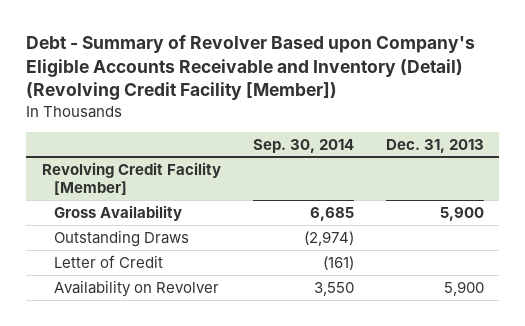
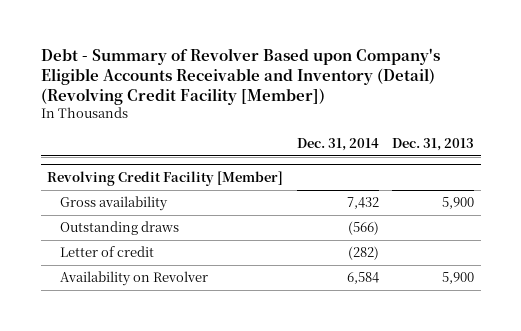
[252,138,354,153] Sep. 30, 2014 -> none
none -> [296,137,379,151] Dec. 31, 2014
[53,204,182,221] Gross Availability -> [60,196,169,212] Gross availability
[53,229,189,247] Outstanding Draws -> [60,221,180,236] Outstanding draws
[53,254,163,268] Letter of Credit -> [60,246,155,258] Letter of credit

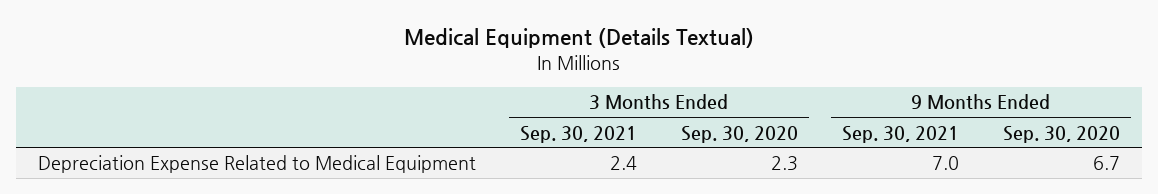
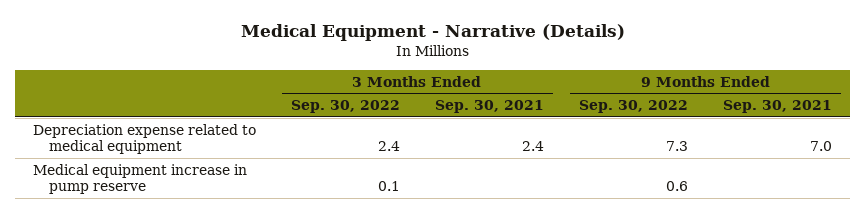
[404,28,755,49] Medical Equipment (Details Textual) -> [240,23,625,41] Medical Equipment - Narrative (Details)
[681,125,799,143] Sep. 30, 2020 -> none
[1003,125,1121,143] Sep. 30, 2020 -> none
none -> [290,100,400,114] Sep. 30, 2022
none -> [579,100,689,114] Sep. 30, 2022
[38,155,477,174] Depreciation Expense Related to Medical Equipment -> [32,123,256,155] Depreciation expense related to medical equipment
none -> [32,163,247,195] Medical equipment increase in pump reserve

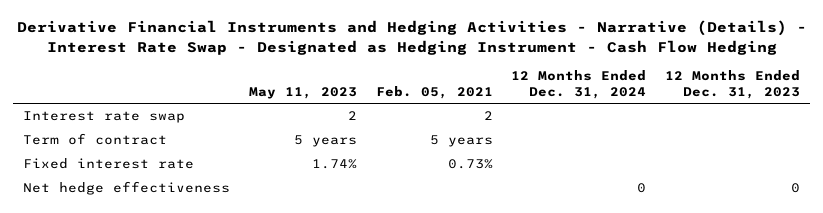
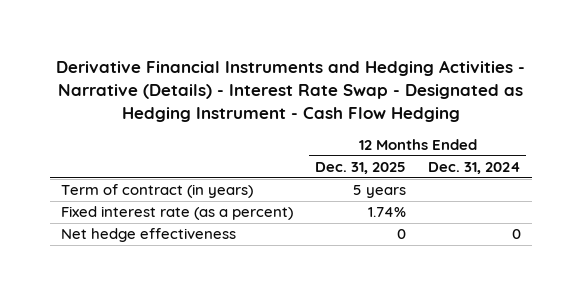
[248,86,357,99] May 11, 2023 -> none
[375,85,493,99] Feb. 05, 2021 -> none
[665,70,801,99] 12 Months Ended Dec. 31, 2023 -> none
none -> [314,162,406,175] Dec. 31, 2025
[22,111,185,124] Interest rate swap -> none
[22,133,167,146] Term of contract -> [60,184,253,199] Term of contract (in years)
[22,158,194,170] Fixed interest rate -> [60,206,293,221] Fixed interest rate (as a percent)

